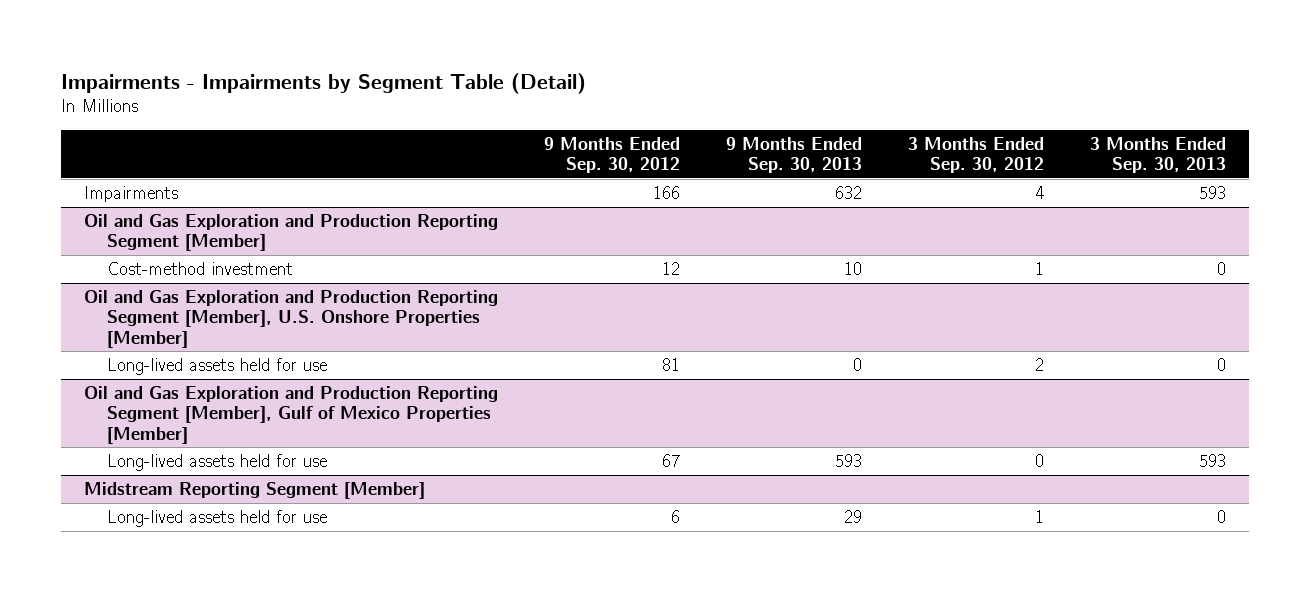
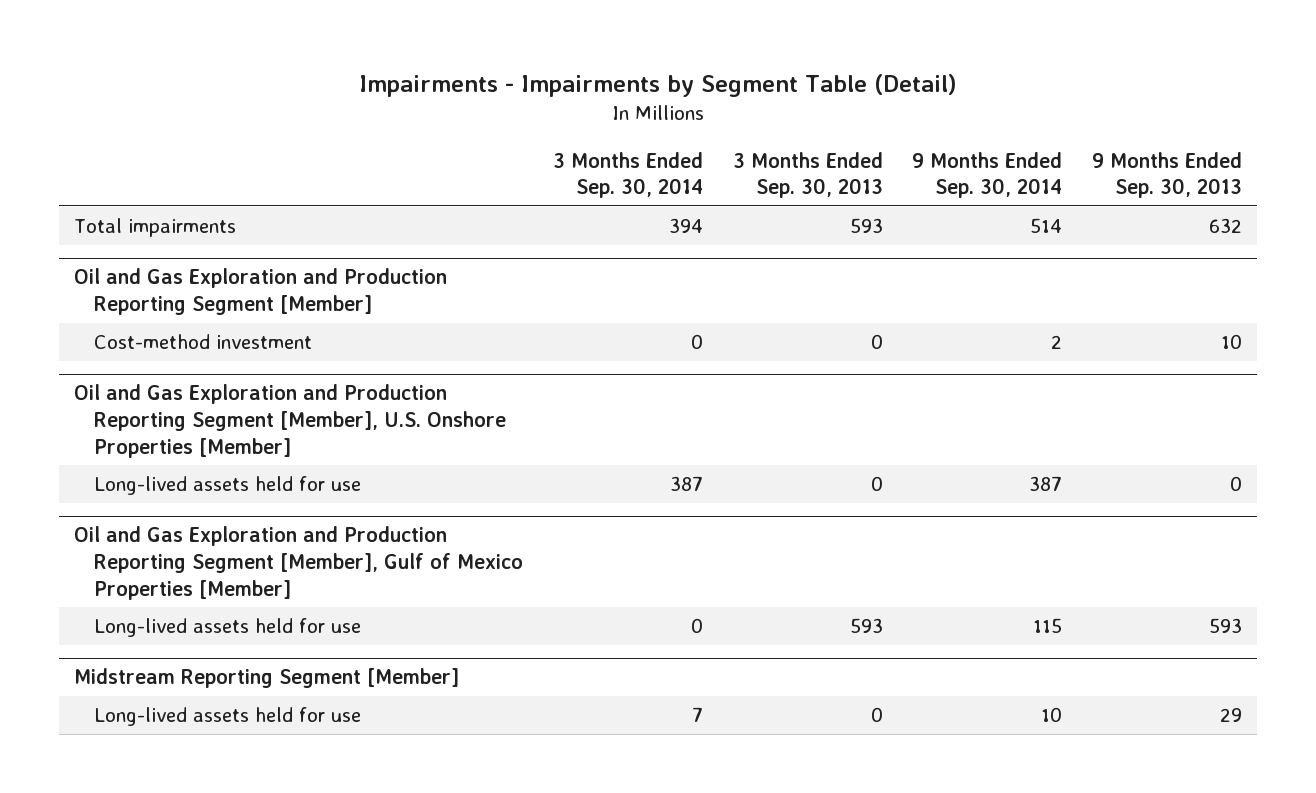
[543,136,680,174] 9 Months Ended Sep. 30, 2012 -> none
[907,136,1044,174] 3 Months Ended Sep. 30, 2012 -> none
none -> [552,151,703,199] 3 Months Ended Sep. 30, 2014
none -> [912,151,1063,199] 9 Months Ended Sep. 30, 2014
[84,185,179,202] Impairments -> [74,218,237,238] Total impairments

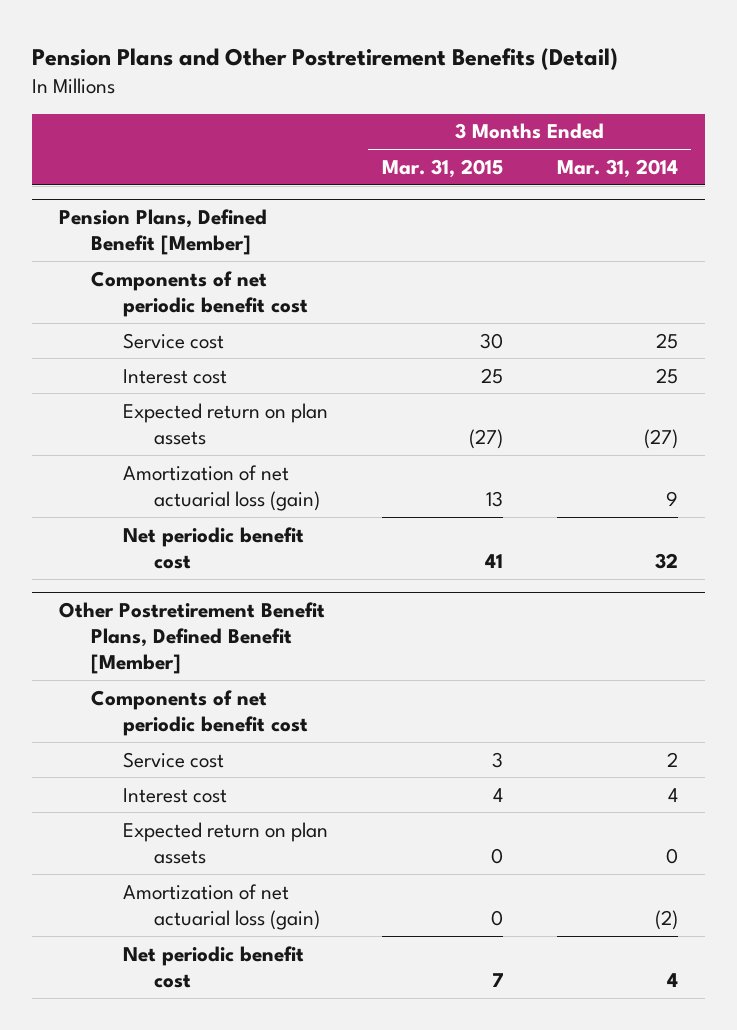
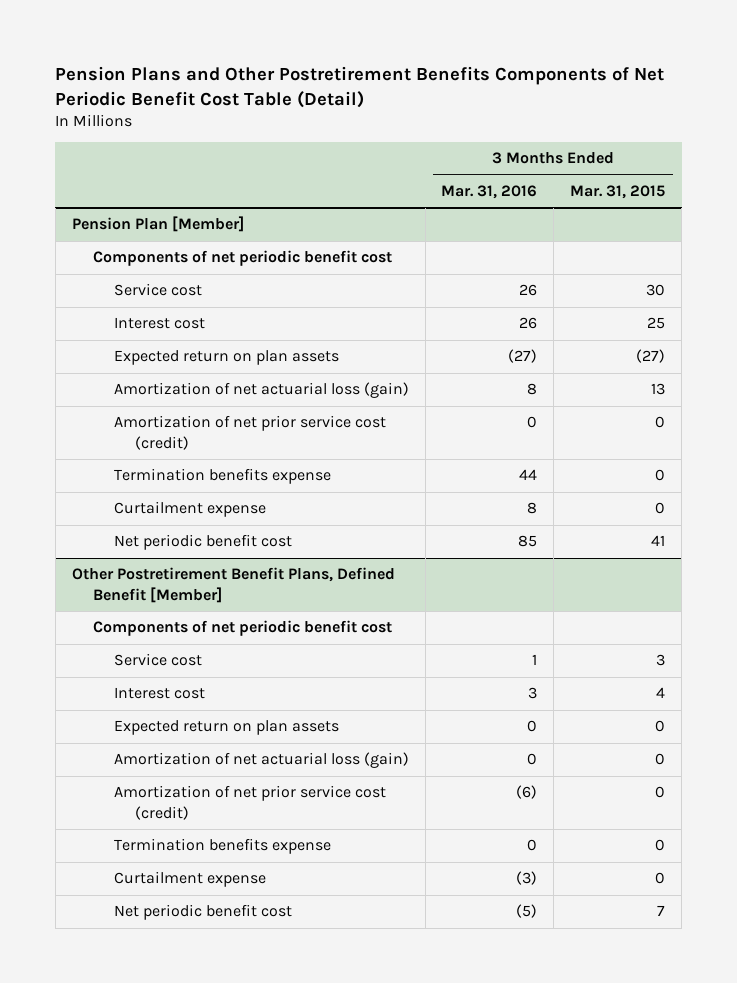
[32,47,619,70] Pension Plans and Other Postretirement Benefits (Detail) -> [55,65,665,108] Pension Plans and Other Postretirement Benefits Components of Net Periodic Benefit Cost Table (Detail)
[556,158,678,178] Mar. 31, 2014 -> none
none -> [441,185,538,200] Mar. 31, 2016
[59,208,268,255] Pension Plans, Defined Benefit [Member] -> [71,216,244,233] Pension Plan [Member]
none -> [113,415,386,450] Amortization of net prior service cost (credit)
none -> [113,468,331,485] Termination benefits expense
none -> [113,501,266,518] Curtailment expense
none -> [113,785,386,820] Amortization of net prior service cost (credit)
none -> [113,838,331,855] Termination benefits expense
none -> [113,871,266,888] Curtailment expense

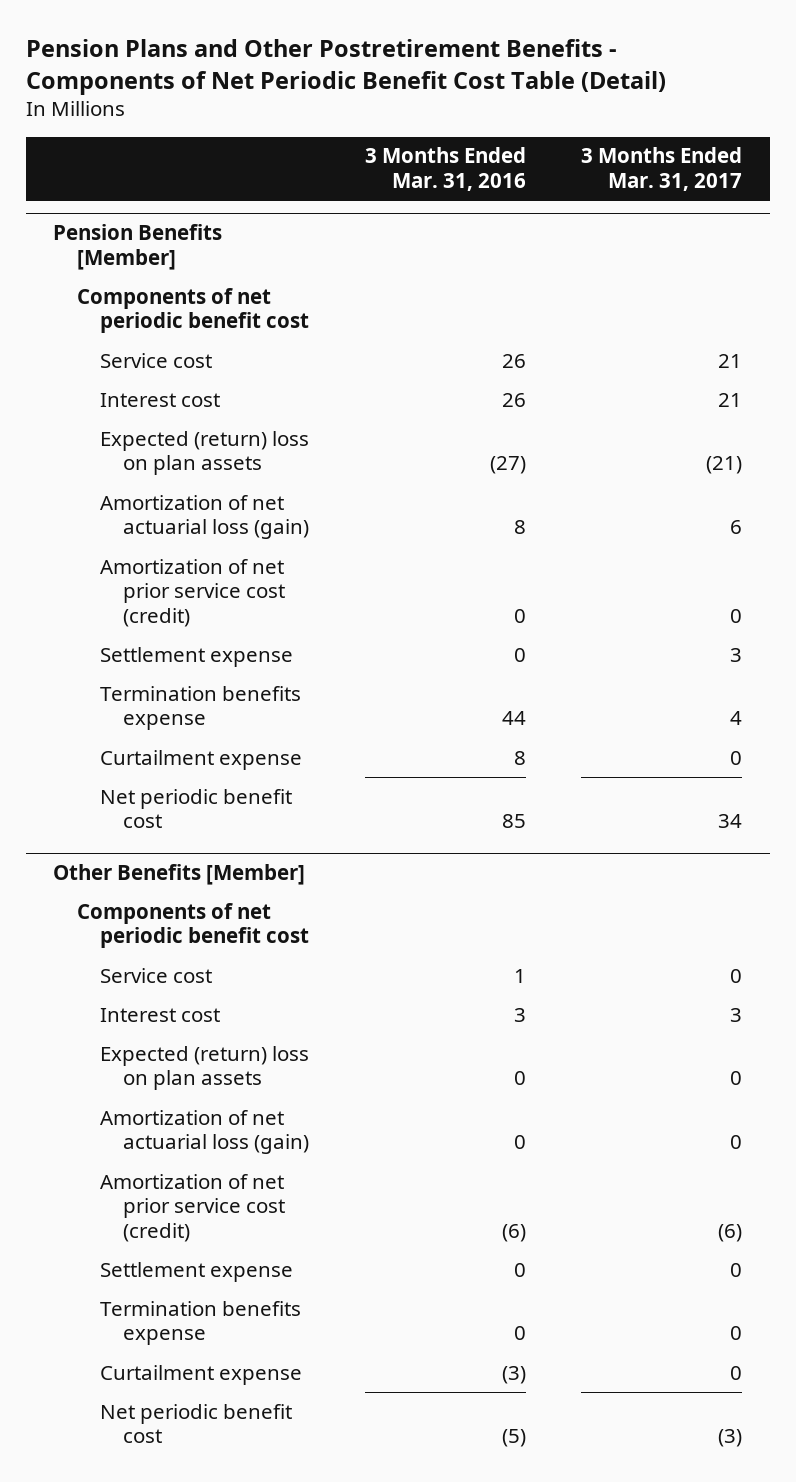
[55,65,665,108] Pension Plans and Other Postretirement Benefits Components of Net Periodic Benefit Cost Table (Detail) -> [25,39,666,95] Pension Plans and Other Postretirement Benefits - Components of Net Periodic Benefit Cost Table (Detail)
[570,185,666,200] Mar. 31, 2015 -> none
none -> [581,147,743,191] 3 Months Ended Mar. 31, 2017
[71,216,244,233] Pension Plan [Member] -> [53,224,223,270] Pension Benefits [Member]
[113,350,339,366] Expected return on plan assets -> [100,430,310,476] Expected (return) loss on plan assets
none -> [100,646,294,667] Settlement expense
[71,567,395,603] Other Postretirement Benefit Plans, Defined Benefit [Member] -> [53,864,306,886] Other Benefits [Member]
[113,720,339,736] Expected return on plan assets -> [100,1045,310,1091] Expected (return) loss on plan assets
none -> [100,1261,294,1282] Settlement expense

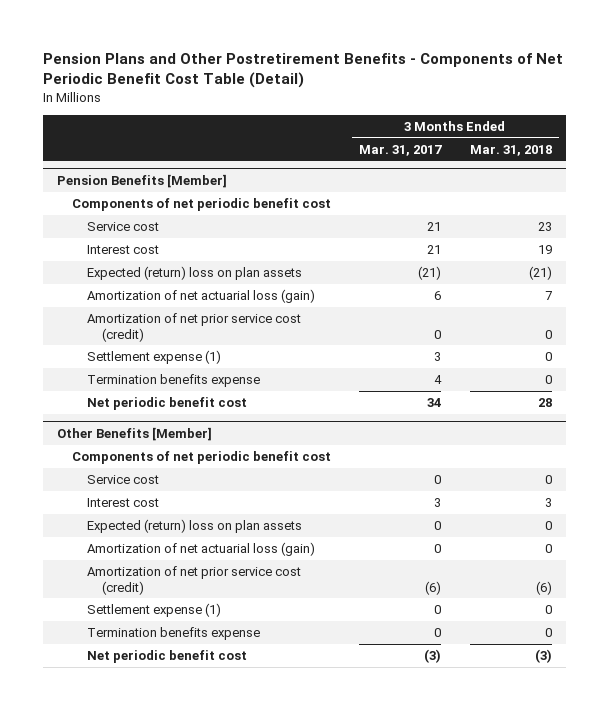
[364,147,526,191] 3 Months Ended Mar. 31, 2016 -> none
none -> [469,144,552,156] Mar. 31, 2018
[100,646,294,667] Settlement expense -> [86,350,221,365] Settlement expense (1)
[100,749,303,770] Curtailment expense -> none
[100,1261,294,1282] Settlement expense -> [86,603,221,618] Settlement expense (1)
[100,1364,303,1385] Curtailment expense -> none

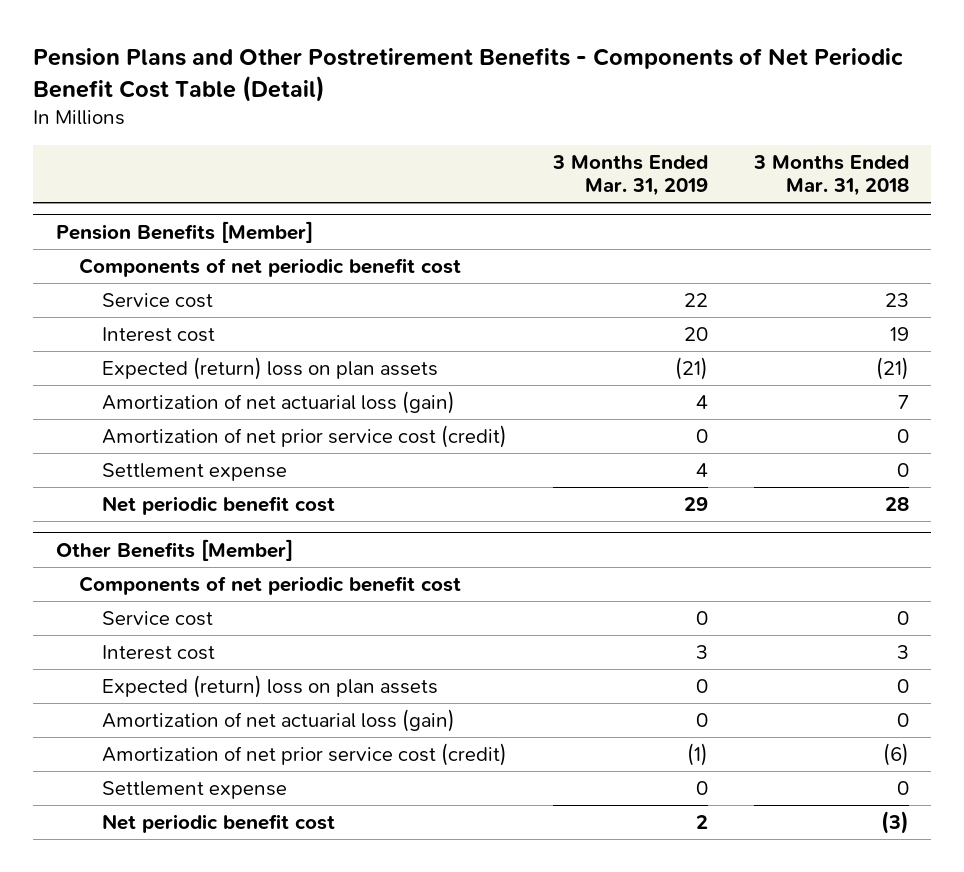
[359,144,443,156] Mar. 31, 2017 -> none
none -> [552,154,709,197] 3 Months Ended Mar. 31, 2019
[86,374,260,388] Termination benefits expense -> none
[86,350,221,365] Settlement expense (1) -> [102,462,288,481] Settlement expense
[86,627,260,641] Termination benefits expense -> none
[86,603,221,618] Settlement expense (1) -> [102,780,288,799] Settlement expense

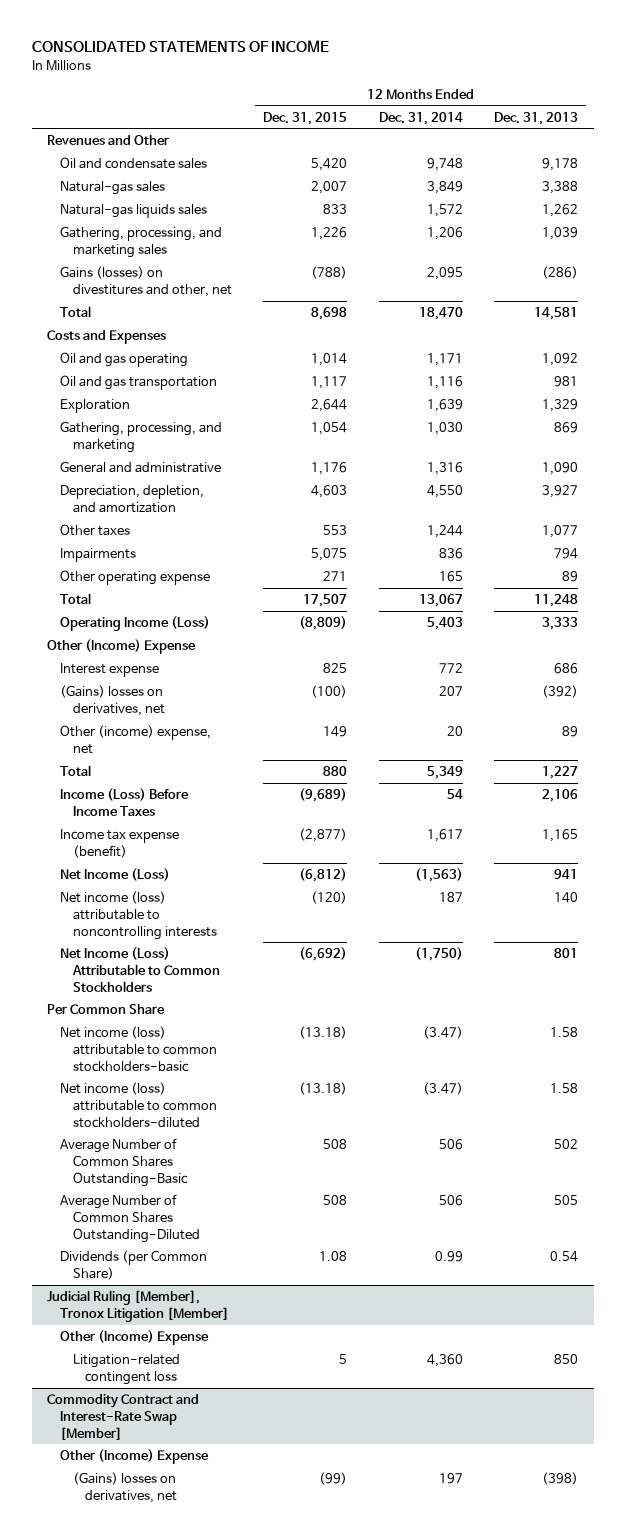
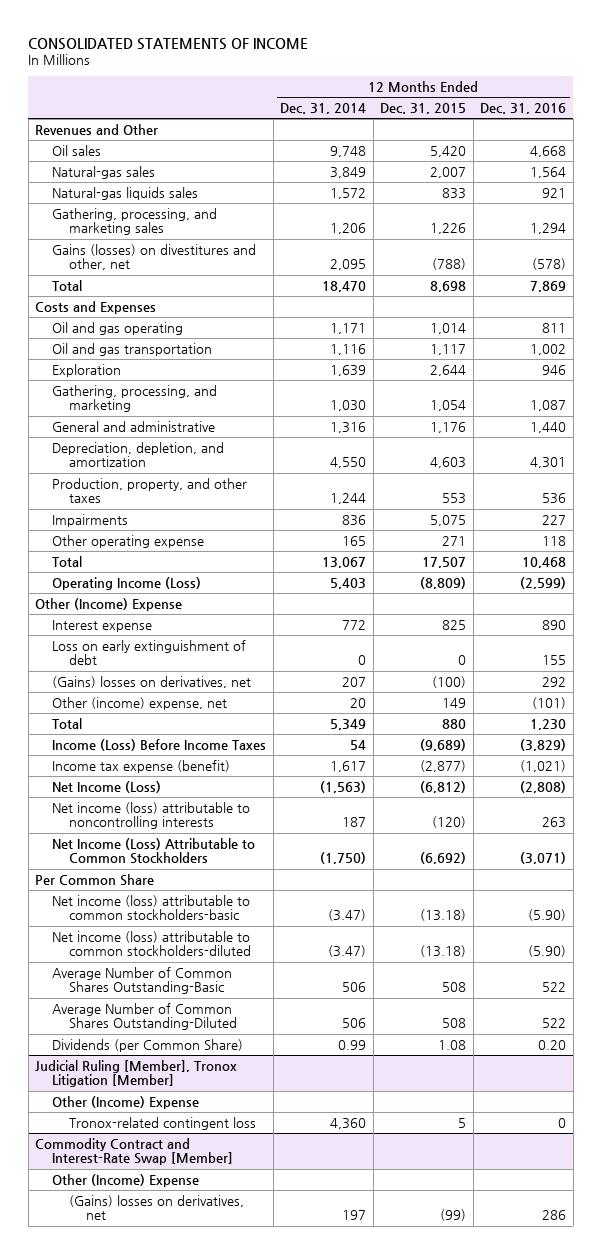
[494,111,579,125] Dec. 31, 2013 -> none
none -> [480,103,567,115] Dec. 31, 2016
[60,157,208,170] Oil and condensate sales -> [52,144,102,156] Oil sales
[60,524,131,537] Other taxes -> [52,477,248,504] Production, property, and other taxes
none -> [52,639,247,666] Loss on early extinguishment of debt
[72,1354,180,1385] Litigation-related contingent loss -> [69,1116,257,1130] Tronox-related contingent loss

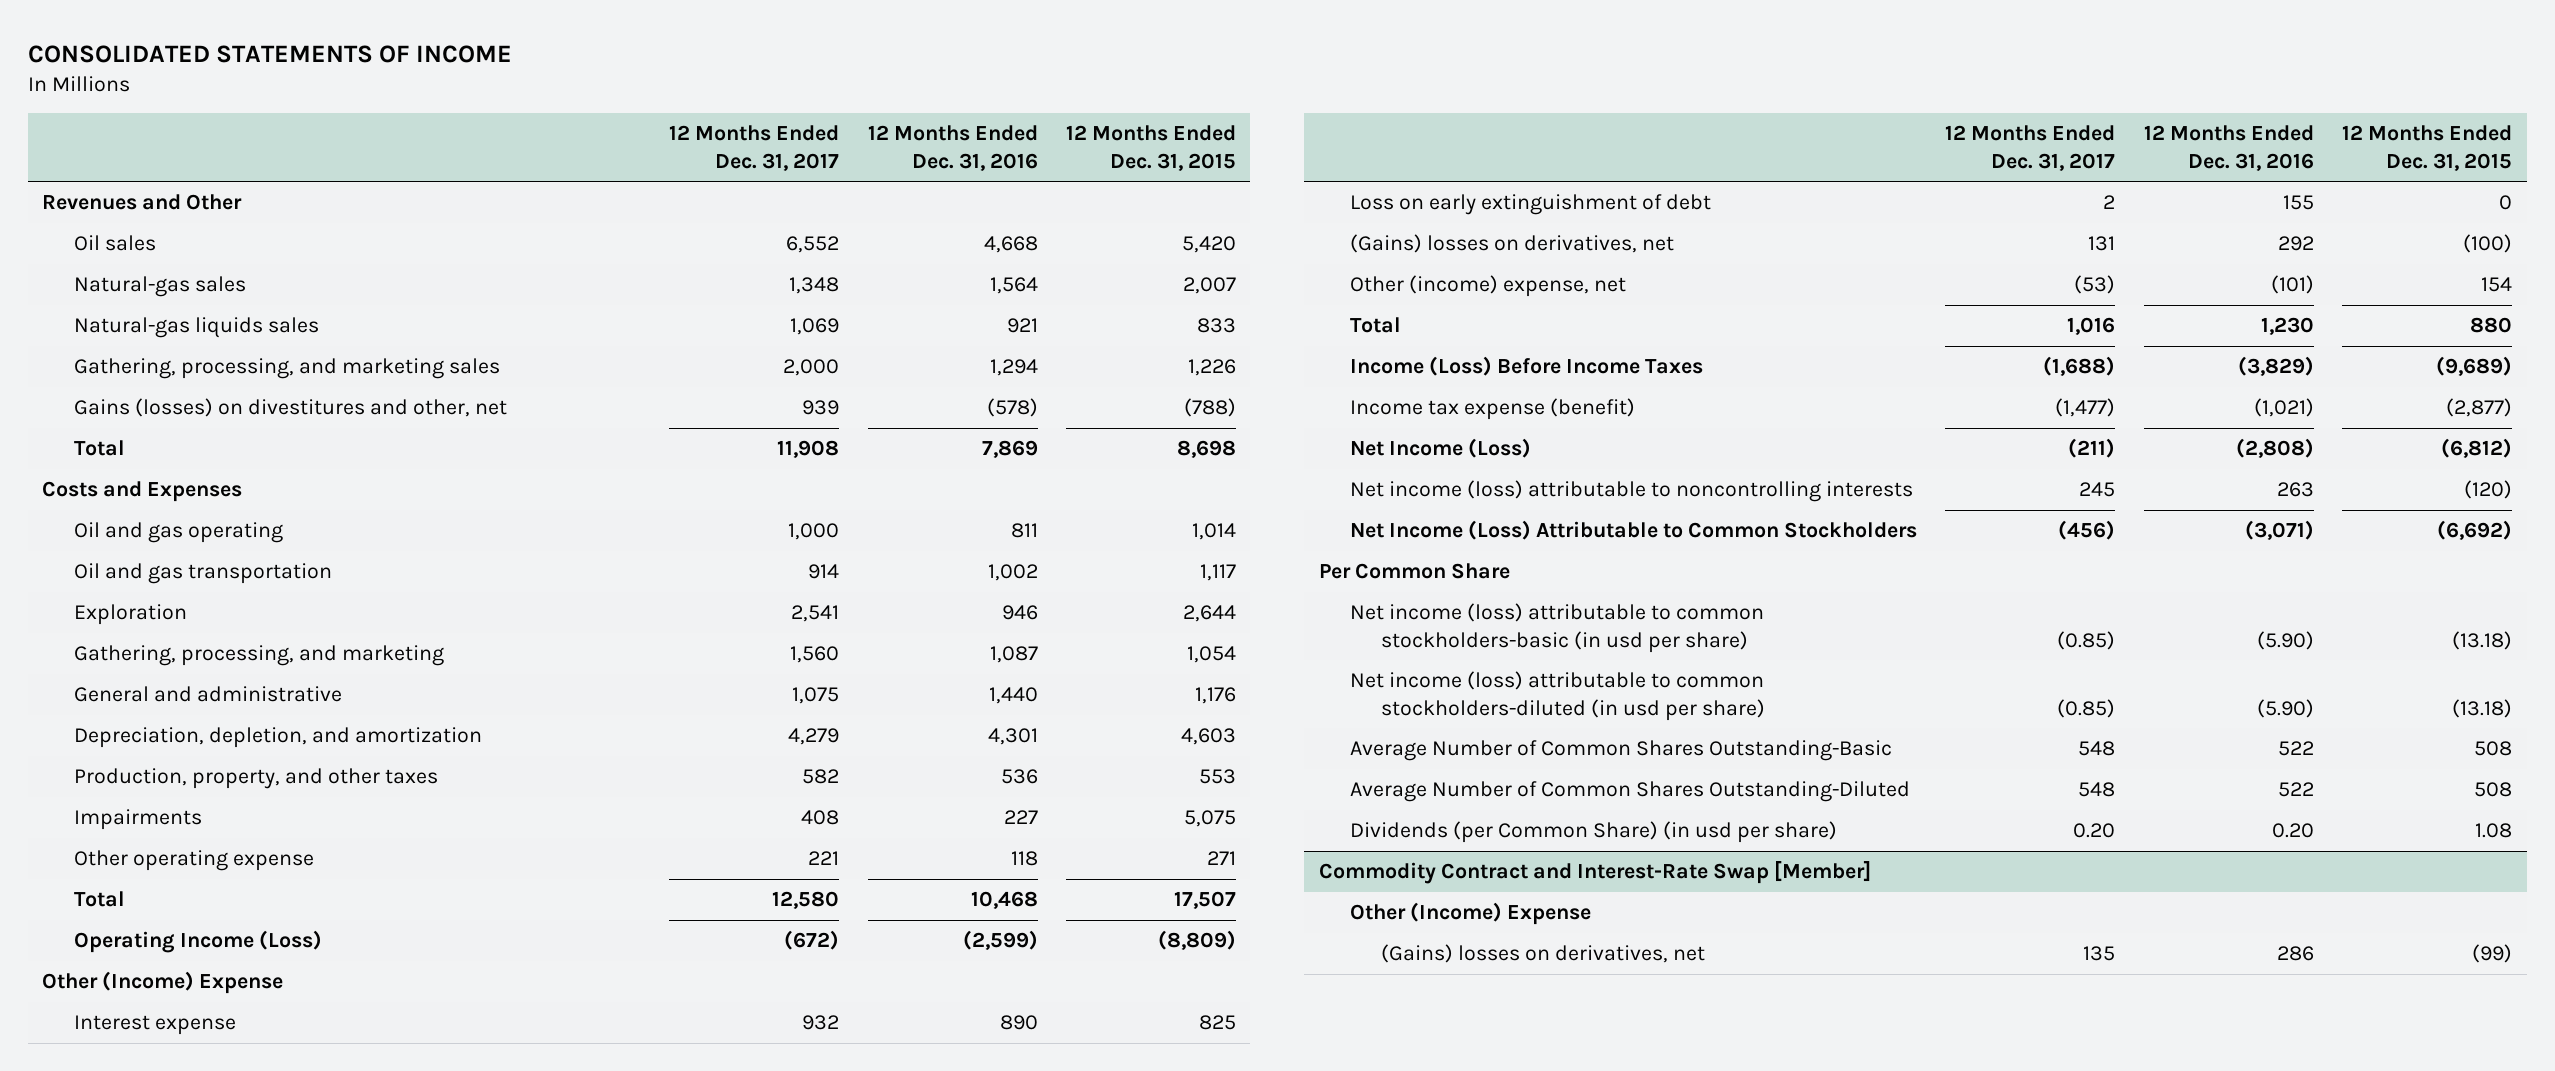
[280,103,367,115] Dec. 31, 2014 -> none
none -> [669,125,840,171] 12 Months Ended Dec. 31, 2017
[442,697,467,708] 149 -> [2481,277,2513,293] 154
[52,894,251,921] Net income (loss) attributable to common stockholders-basic -> [1350,603,1765,653] Net income (loss) attributable to common stockholders-basic (in usd per share)
[52,930,252,957] Net income (loss) attributable to common stockholders-diluted -> [1350,671,1766,721] Net income (loss) attributable to common stockholders-diluted (in usd per share)
[35,1059,238,1088] Judicial Ruling [Member], Tronox Litigation [Member] -> none
[52,1095,200,1109] Other (Income) Expense -> none
[69,1116,257,1130] Tronox-related contingent loss -> none
[52,1038,244,1052] Dividends (per Common Share) -> [1350,821,1838,844] Dividends (per Common Share) (in usd per share)

